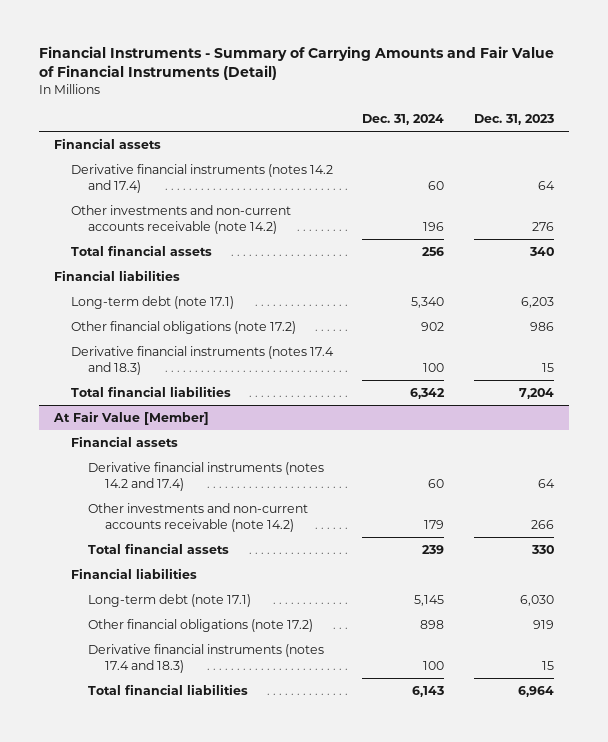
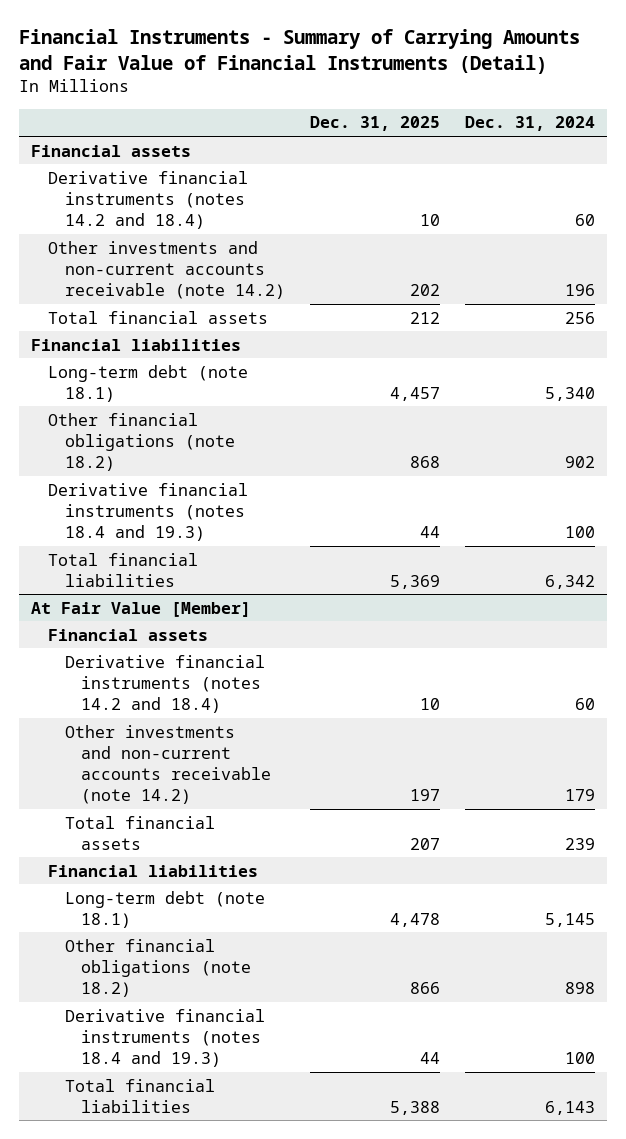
[473,114,554,126] Dec. 31, 2023 -> none
none -> [309,116,440,132] Dec. 31, 2025
[70,163,333,193] Derivative financial instruments (notes 14.2 and 17.4) -> [47,170,248,229] Derivative financial instruments (notes 14.2 and 18.4)
[70,295,234,309] Long-term debt (note 17.1) -> [47,364,248,402] Long-term debt (note 18.1)
[70,320,296,334] Other financial obligations (note 17.2) -> [47,412,235,471] Other financial obligations (note 18.2)
[70,345,334,375] Derivative financial instruments (notes 17.4 and 18.3) -> [47,482,248,541] Derivative financial instruments (notes 18.4 and 19.3)
[88,461,325,491] Derivative financial instruments (notes 14.2 and 17.4) -> [64,654,265,713] Derivative financial instruments (notes 14.2 and 18.4)
[88,593,252,607] Long-term debt (note 17.1) -> [64,890,265,928] Long-term debt (note 18.1)
[88,618,314,632] Other financial obligations (note 17.2) -> [64,938,252,997] Other financial obligations (note 18.2)
[88,643,325,673] Derivative financial instruments (notes 17.4 and 18.3) -> [64,1008,265,1067] Derivative financial instruments (notes 18.4 and 19.3)

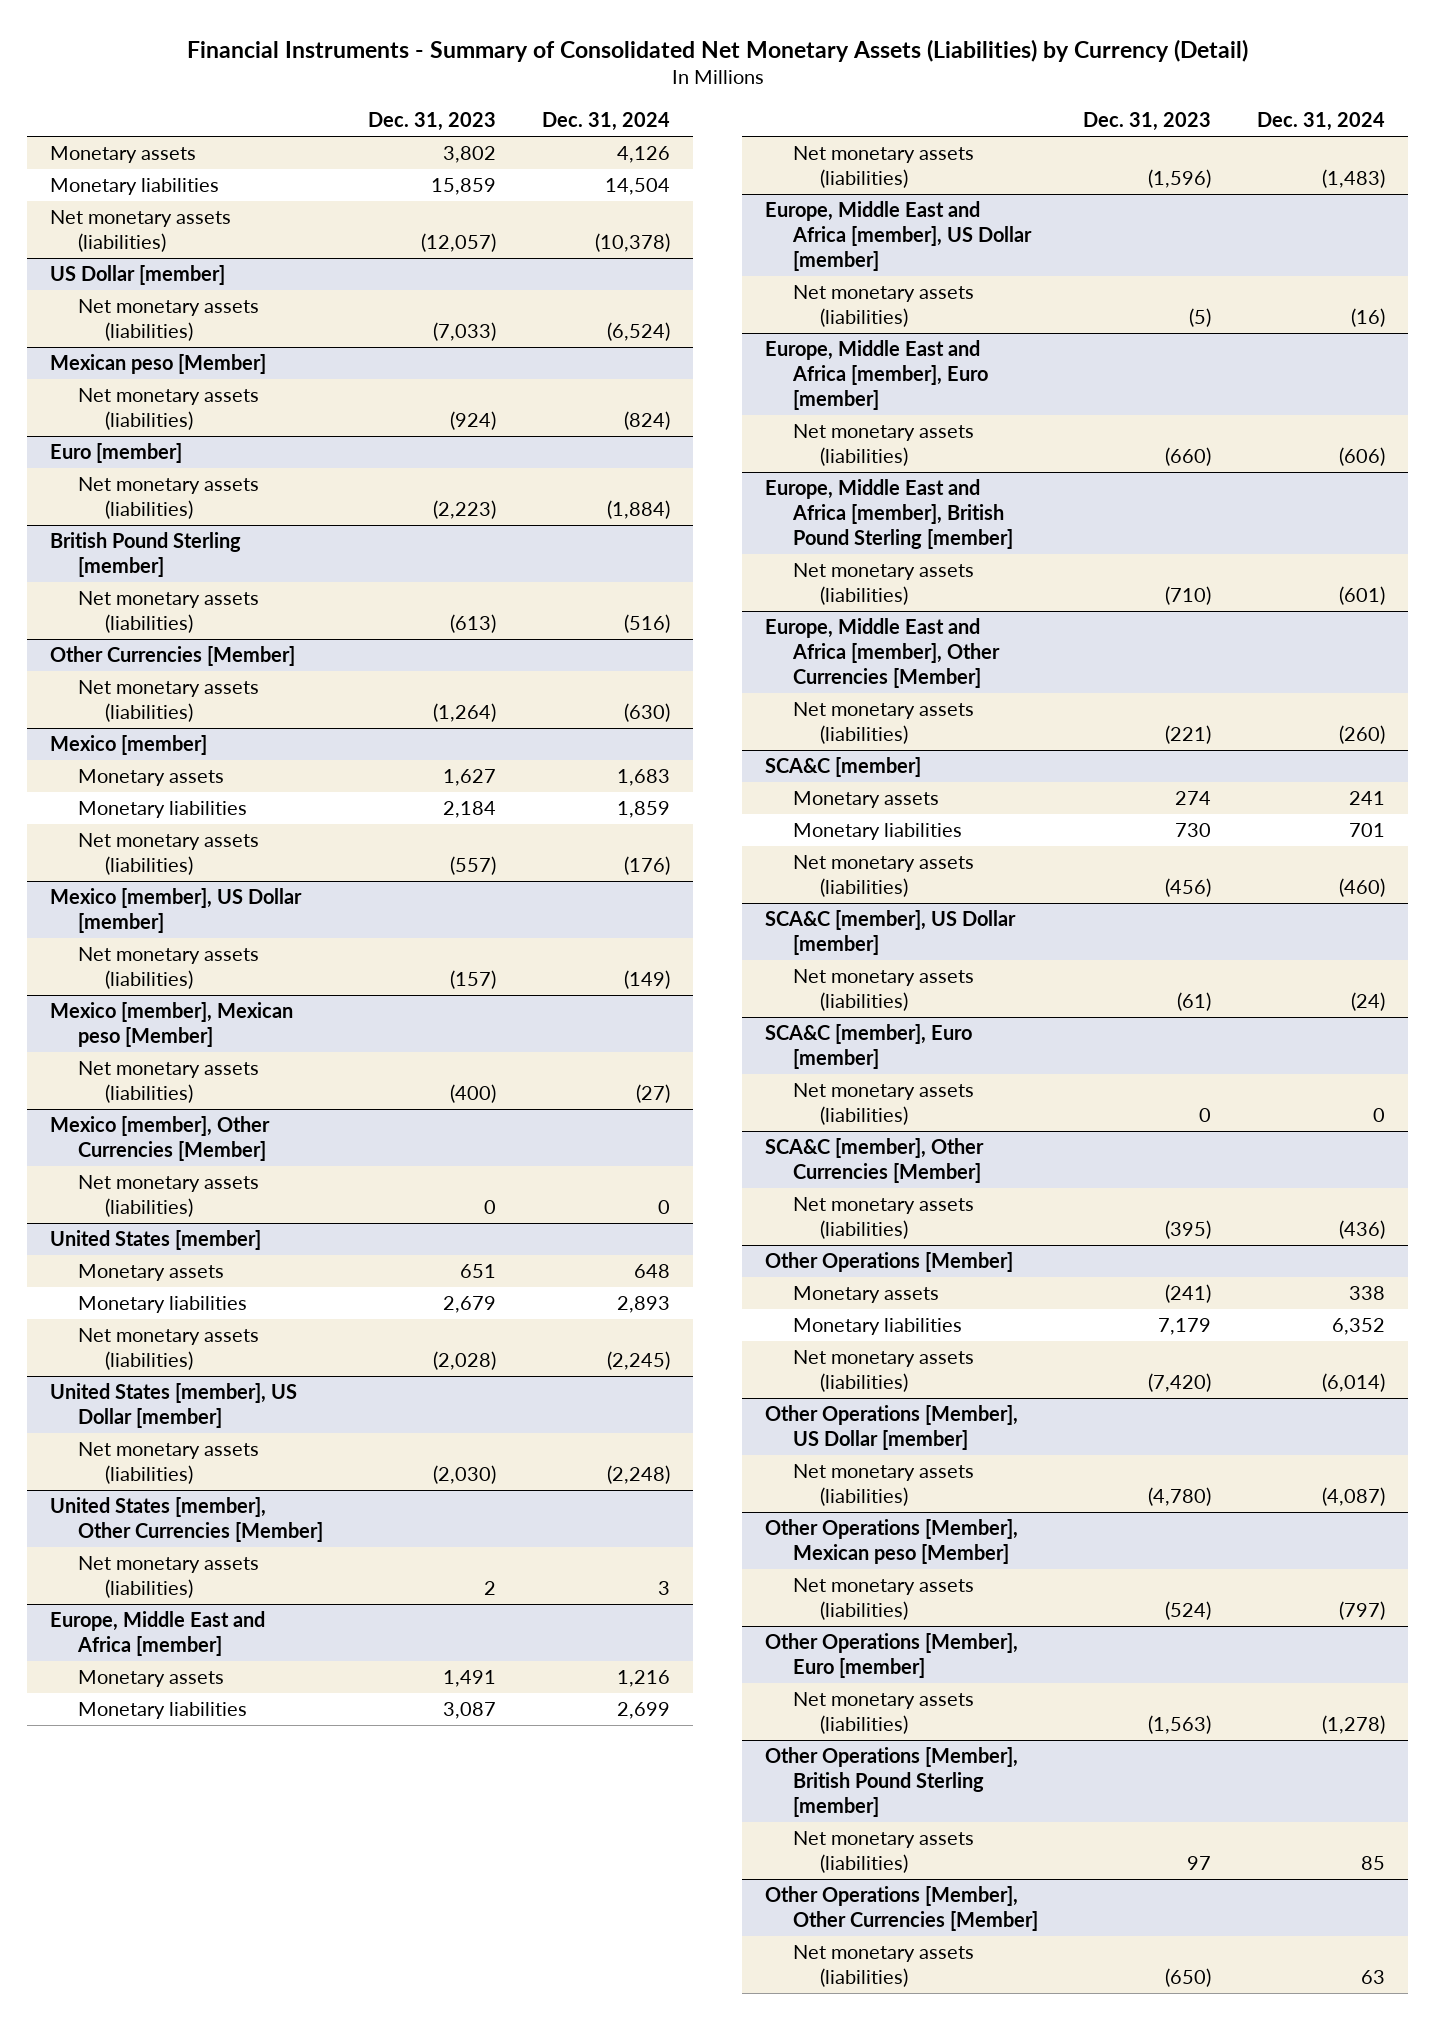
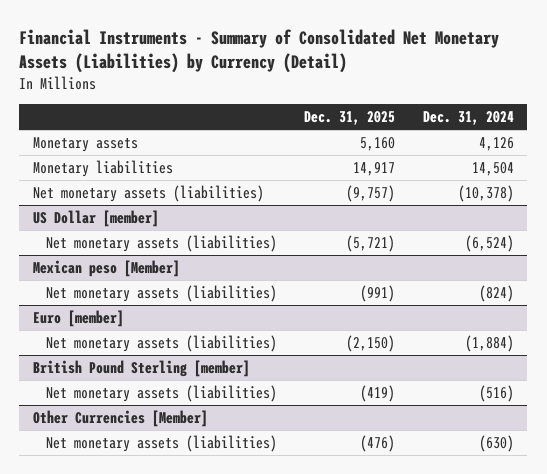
[368,112,497,132] Dec. 31, 2023 -> none
none -> [304,111,396,126] Dec. 31, 2025
[50,735,208,756] Mexico [member] -> none
[77,769,224,787] Monetary assets -> none
[77,801,247,819] Monetary liabilities -> none
[77,833,259,875] Net monetary assets (liabilities) -> none
[50,888,303,933] Mexico [member], US Dollar [member] -> none
[77,947,259,989] Net monetary assets (liabilities) -> none
[50,1002,294,1047] Mexico [member], Mexican peso [Member] -> none
[77,1061,259,1103] Net monetary assets (liabilities) -> none
[50,1116,271,1161] Mexico [member], Other Currencies [Member] -> none
[77,1175,259,1217] Net monetary assets (liabilities) -> none
[50,1230,262,1251] United States [member] -> none
[77,1264,224,1282] Monetary assets -> none
[77,1296,247,1314] Monetary liabilities -> none
[77,1328,259,1370] Net monetary assets (liabilities) -> none
[50,1383,298,1428] United States [member], US Dollar [member] -> none
[77,1442,259,1484] Net monetary assets (liabilities) -> none
[50,1497,323,1542] United States [member], Other Currencies [Member] -> none
[77,1556,259,1598] Net monetary assets (liabilities) -> none
[50,1611,266,1656] Europe, Middle East and Africa [member] -> none
[77,1670,224,1688] Monetary assets -> none
[77,1702,247,1720] Monetary liabilities -> none
[792,146,974,188] Net monetary assets (liabilities) -> none
[765,201,1032,271] Europe, Middle East and Africa [member], US Dollar [member] -> none
[792,285,974,327] Net monetary assets (liabilities) -> none
[765,340,988,410] Europe, Middle East and Africa [member], Euro [member] -> none
[792,424,974,466] Net monetary assets (liabilities) -> none
[765,479,1013,549] Europe, Middle East and Africa [member], British Pound Sterling [member] -> none
[792,563,974,605] Net monetary assets (liabilities) -> none
[765,618,1000,688] Europe, Middle East and Africa [member], Other Currencies [Member] -> none
[792,702,974,744] Net monetary assets (liabilities) -> none
[765,757,922,778] SCA&C [member] -> none
[792,791,939,809] Monetary assets -> none
[792,823,962,841] Monetary liabilities -> none
[792,855,974,897] Net monetary assets (liabilities) -> none
[765,910,1017,955] SCA&C [member], US Dollar [member] -> none
[792,969,974,1011] Net monetary assets (liabilities) -> none
[765,1024,973,1069] SCA&C [member], Euro [member] -> none
[792,1083,974,1125] Net monetary assets (liabilities) -> none
[765,1138,985,1183] SCA&C [member], Other Currencies [Member] -> none
[792,1197,974,1239] Net monetary assets (liabilities) -> none
[765,1252,1014,1273] Other Operations [Member] -> none
[792,1286,939,1304] Monetary assets -> none
[792,1318,962,1336] Monetary liabilities -> none
[792,1350,974,1392] Net monetary assets (liabilities) -> none
[765,1405,1019,1450] Other Operations [Member], US Dollar [member] -> none
[792,1464,974,1506] Net monetary assets (liabilities) -> none
[765,1519,1019,1564] Other Operations [Member], Mexican peso [Member] -> none
[792,1578,974,1620] Net monetary assets (liabilities) -> none
[765,1633,1019,1678] Other Operations [Member], Euro [member] -> none
[792,1692,974,1734] Net monetary assets (liabilities) -> none
[765,1747,1019,1817] Other Operations [Member], British Pound Sterling [member] -> none
[792,1831,974,1873] Net monetary assets (liabilities) -> none
[765,1886,1038,1931] Other Operations [Member], Other Currencies [Member] -> none
[792,1945,974,1987] Net monetary assets (liabilities) -> none

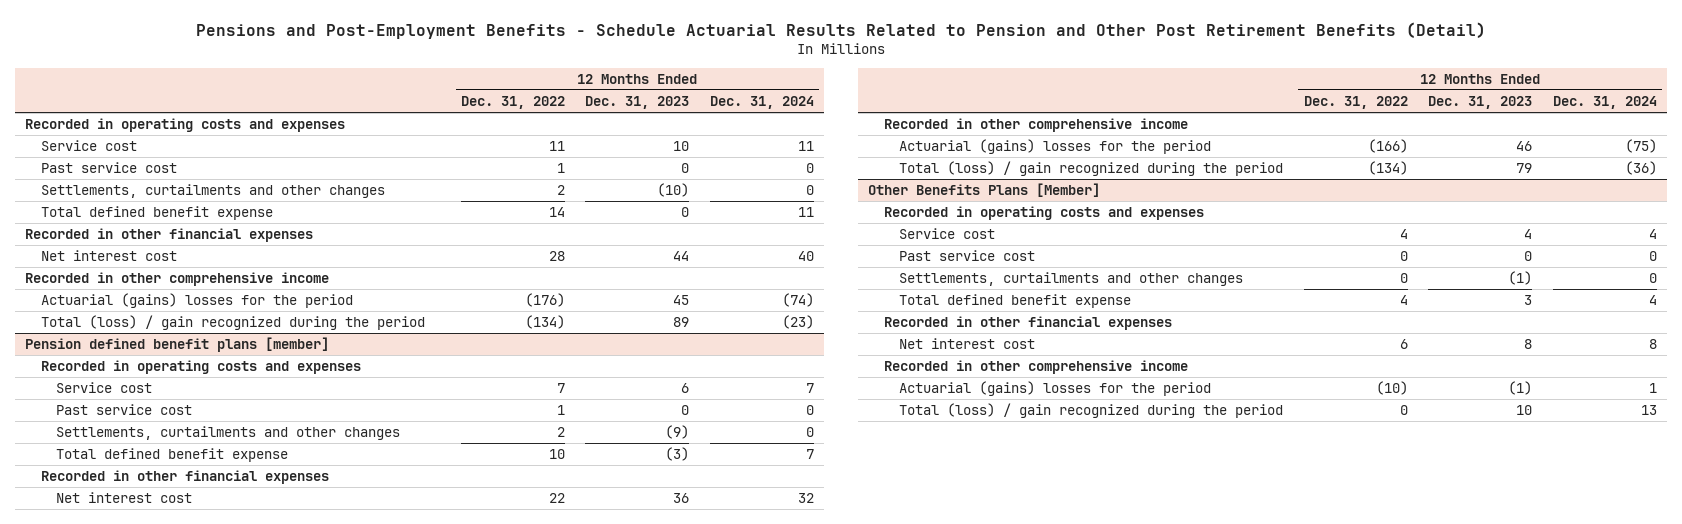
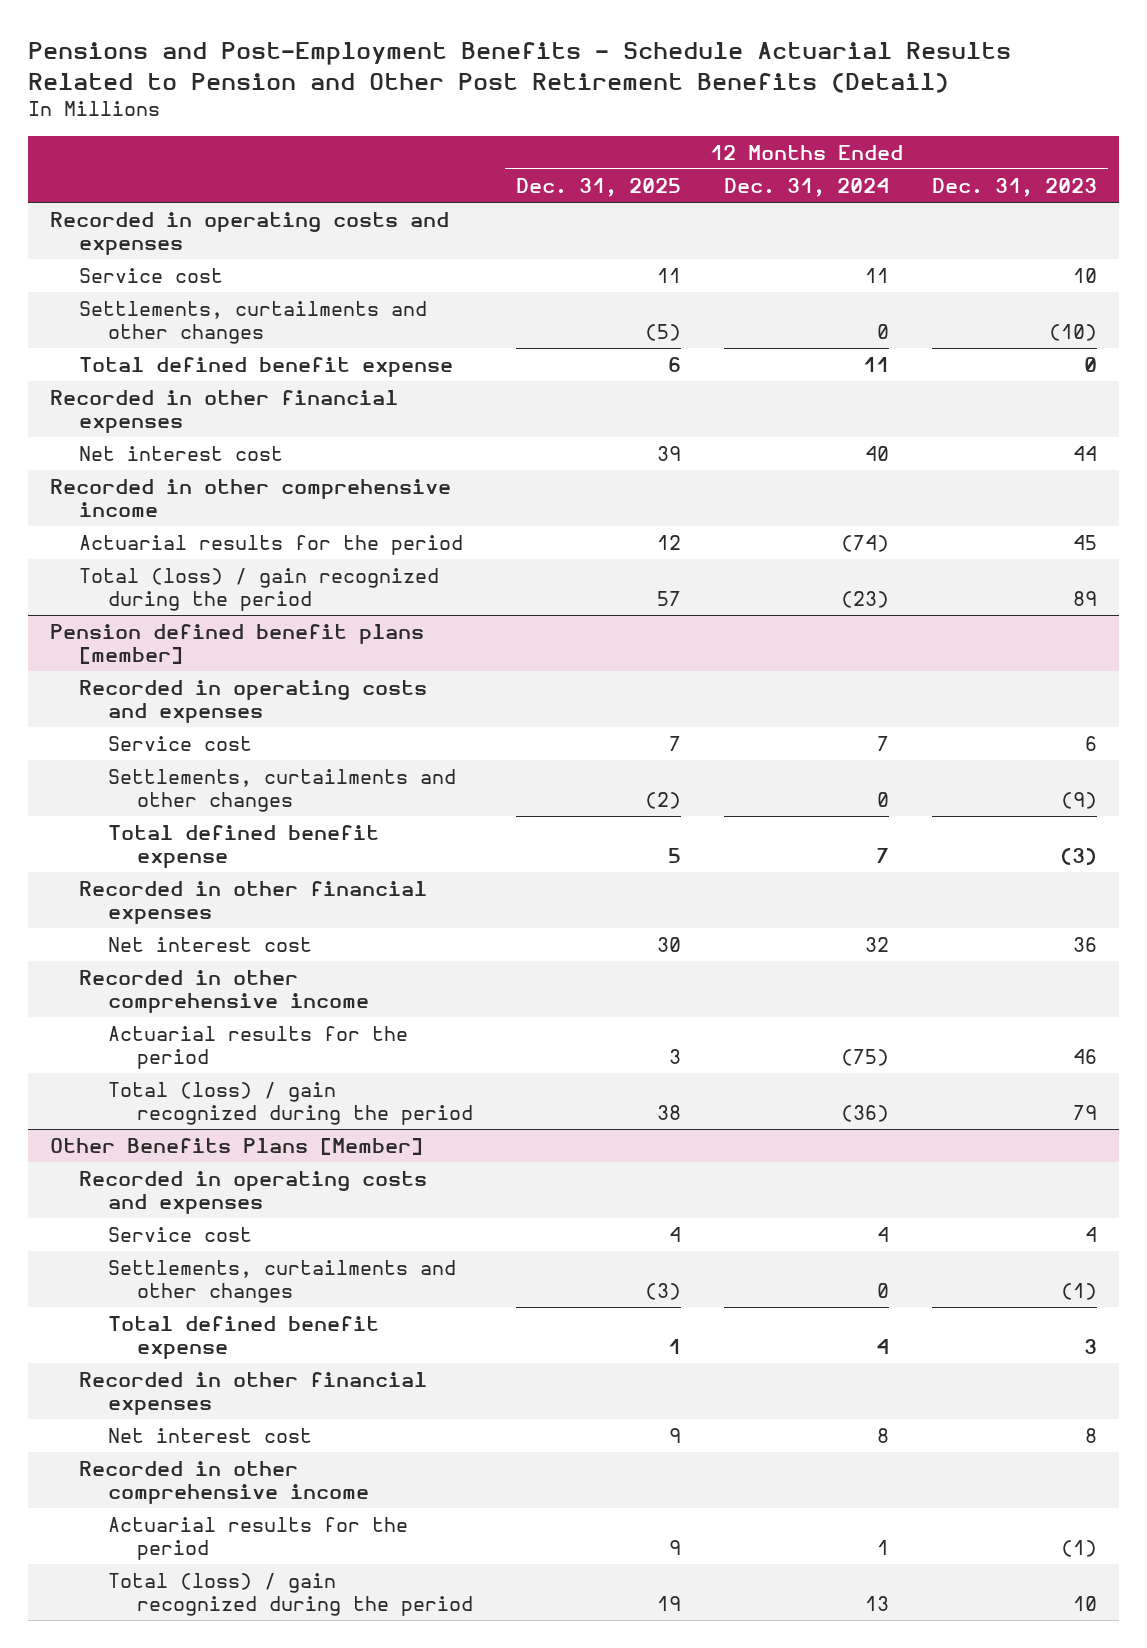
[460,95,565,109] Dec. 31, 2022 -> none
none -> [515,177,681,197] Dec. 31, 2025
[40,162,177,174] Past service cost -> none
[40,293,353,309] Actuarial (gains) losses for the period -> [78,535,463,556] Actuarial results for the period
[56,404,193,416] Past service cost -> none
[898,139,1211,155] Actuarial (gains) losses for the period -> [107,1026,408,1069] Actuarial results for the period
[898,250,1035,262] Past service cost -> none
[898,381,1211,397] Actuarial (gains) losses for the period -> [107,1517,408,1560] Actuarial results for the period

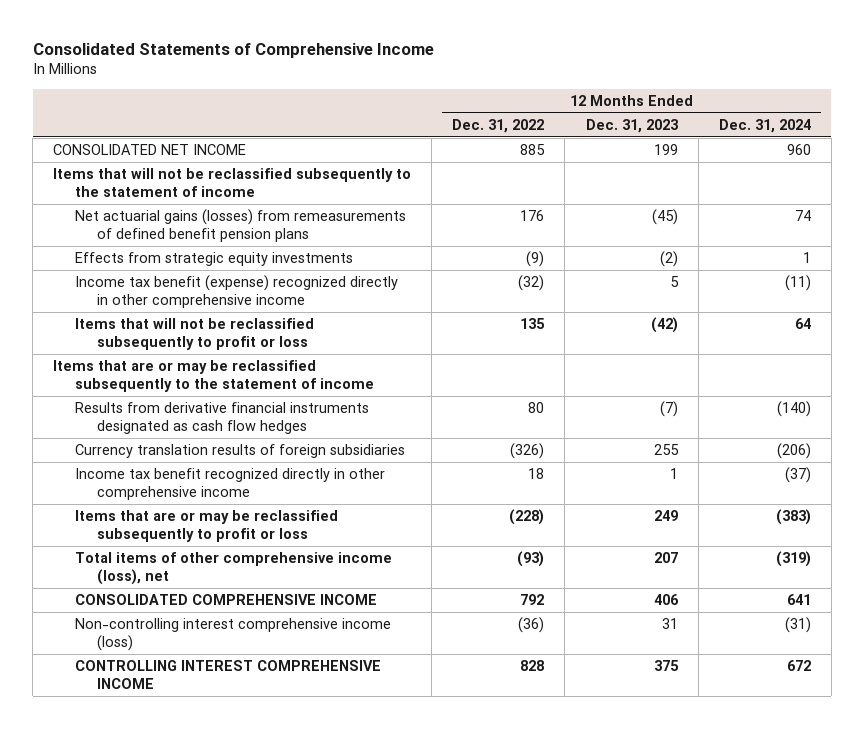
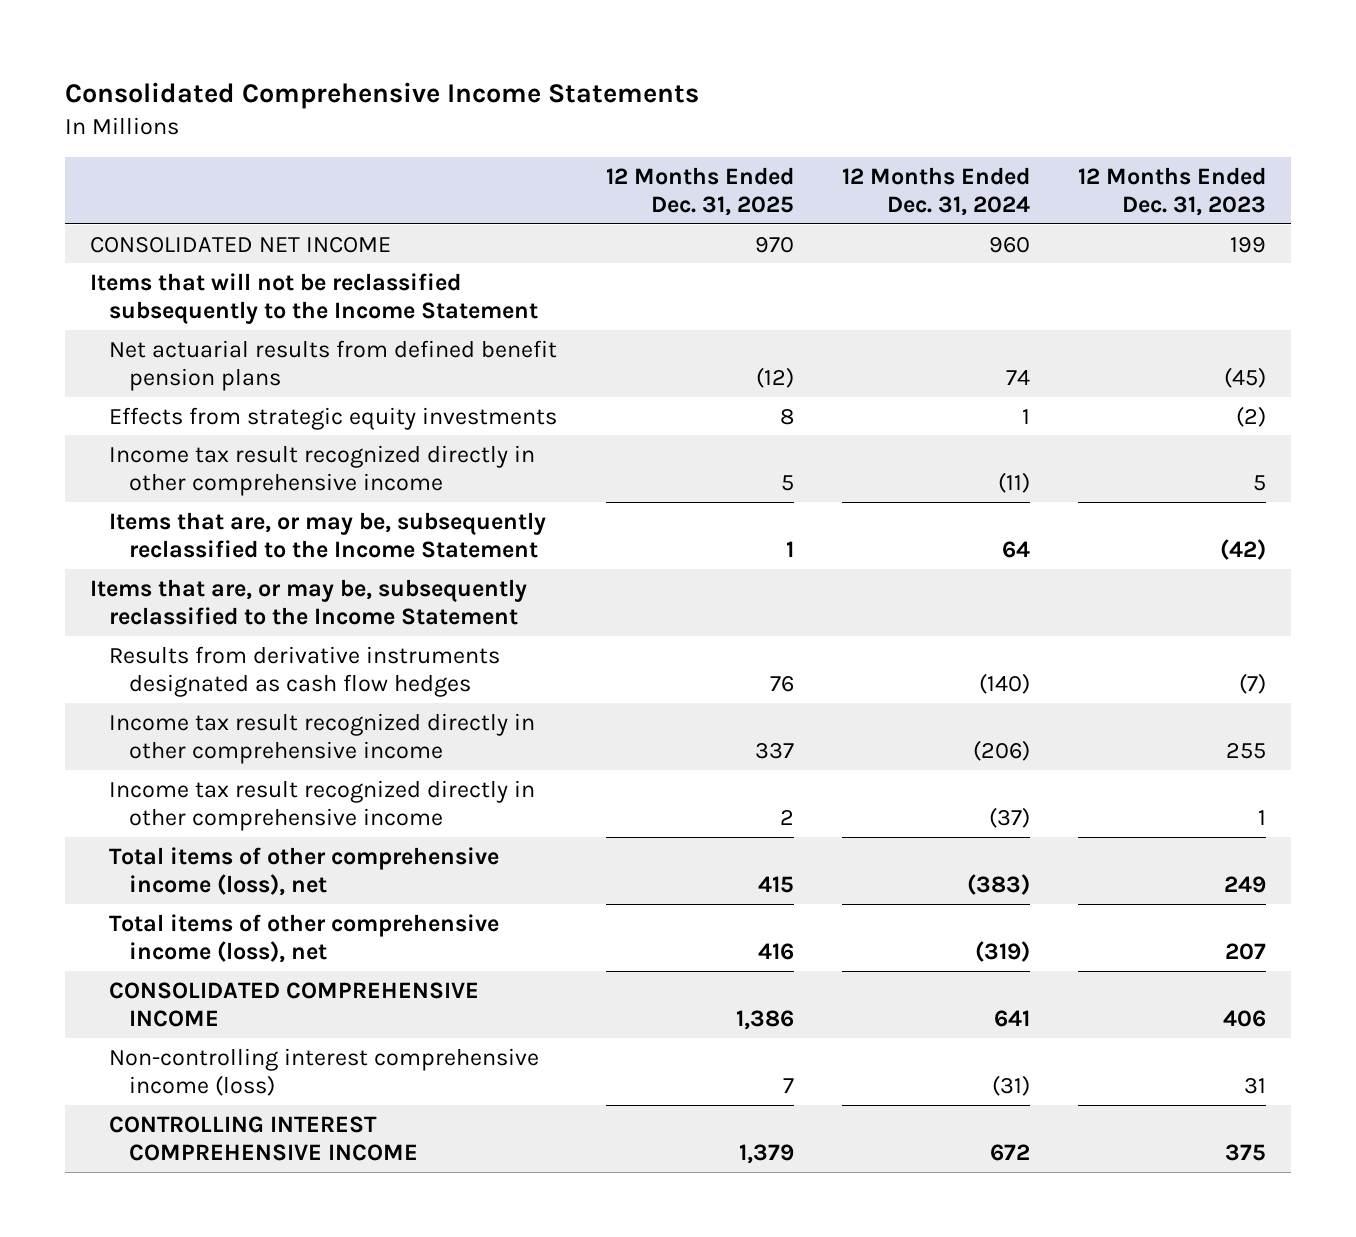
[32,42,434,58] Consolidated Statements of Comprehensive Income -> [65,81,700,109] Consolidated Comprehensive Income Statements
[452,118,545,133] Dec. 31, 2022 -> none
none -> [605,166,794,217] 12 Months Ended Dec. 31, 2025
[53,168,412,197] Items that will not be reclassified subsequently to the statement of income -> [89,272,539,324] Items that will not be reclassified subsequently to the Income Statement
[75,209,407,242] Net actuarial gains (losses) from remeasurements of defined benefit pension plans -> [109,339,558,391] Net actuarial results from defined benefit pension plans
[75,275,399,308] Income tax benefit (expense) recognized directly in other comprehensive income -> [109,444,536,496] Income tax result recognized directly in other comprehensive income
[75,318,315,350] Items that will not be reclassified subsequently to profit or loss -> [109,511,547,558] Items that are, or may be, subsequently reclassified to the Income Statement
[53,360,375,392] Items that are or may be reclassified subsequently to the statement of income -> [89,578,527,625] Items that are, or may be, subsequently reclassified to the Income Statement
[75,402,370,434] Results from derivative financial instruments designated as cash flow hedges -> [109,645,501,697] Results from derivative instruments designated as cash flow hedges
[75,444,406,459] Currency translation results of foreign subsidiaries -> [109,712,536,764] Income tax result recognized directly in other comprehensive income
[75,468,386,500] Income tax benefit recognized directly in other comprehensive income -> [109,779,536,831] Income tax result recognized directly in other comprehensive income
[75,510,339,542] Items that are or may be reclassified subsequently to profit or loss -> [109,846,500,896] Total items of other comprehensive income (loss), net

